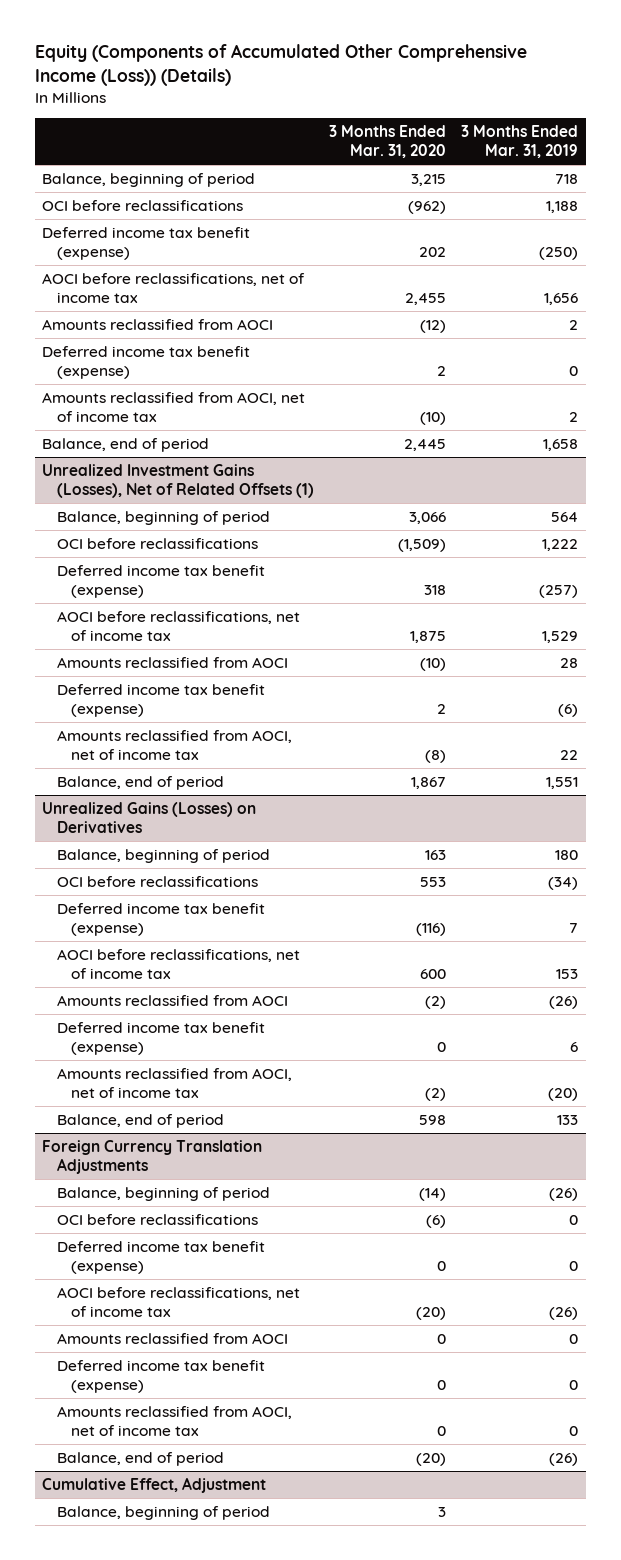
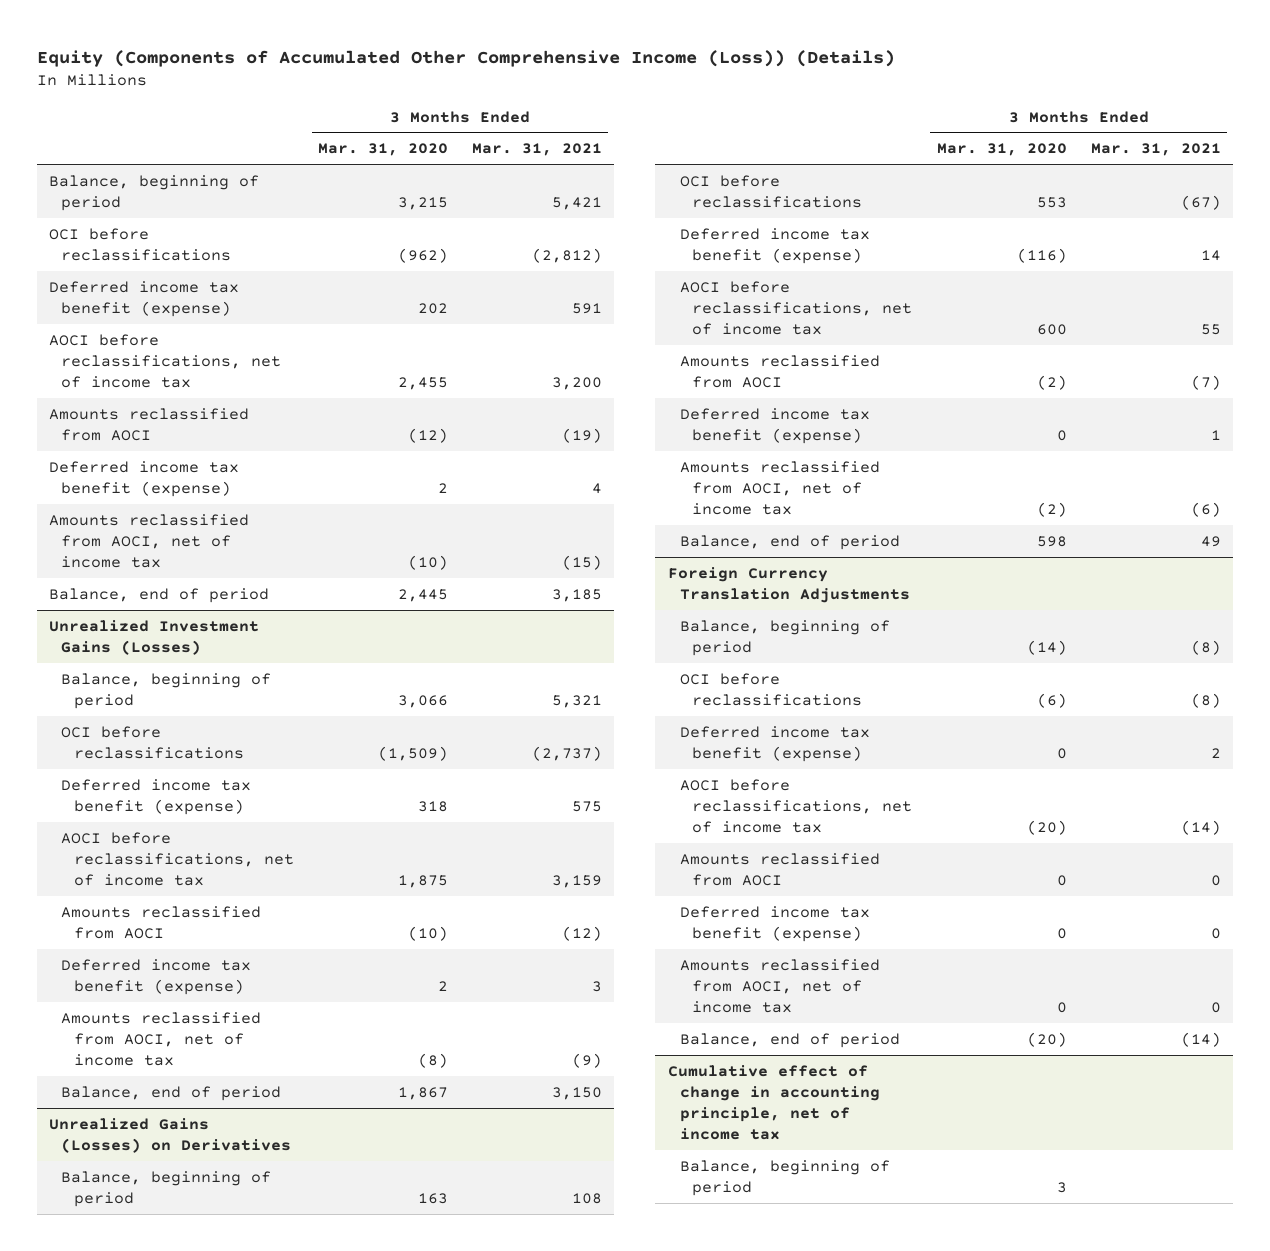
[461,124,579,159] 3 Months Ended Mar. 31, 2019 -> none
none -> [472,143,603,157] Mar. 31, 2021
[42,464,314,499] Unrealized Investment Gains (Losses), Net of Related Offsets (1) -> [49,619,260,655] Unrealized Investment Gains (Losses)
[42,1477,267,1494] Cumulative Effect, Adjustment -> none
none -> [667,1064,880,1141] Cumulative effect of change in accounting principle, net of income tax

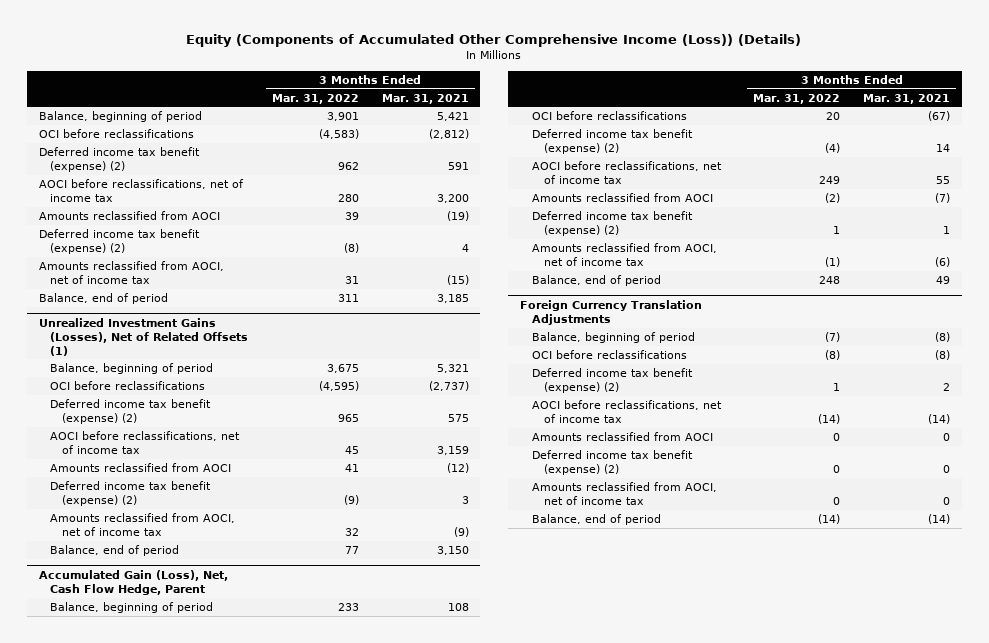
[318,143,449,157] Mar. 31, 2020 -> none
none -> [271,93,359,104] Mar. 31, 2022
[49,280,240,317] Deferred income tax benefit (expense) -> [38,147,200,172] Deferred income tax benefit (expense) (2)
[49,460,240,497] Deferred income tax benefit (expense) -> [38,229,200,254] Deferred income tax benefit (expense) (2)
[49,619,260,655] Unrealized Investment Gains (Losses) -> [38,317,249,356] Unrealized Investment Gains (Losses), Net of Related Offsets (1)
[61,778,252,815] Deferred income tax benefit (expense) -> [50,399,212,424] Deferred income tax benefit (expense) (2)
[61,958,252,995] Deferred income tax benefit (expense) -> [50,481,212,506] Deferred income tax benefit (expense) (2)
[49,1117,292,1153] Unrealized Gains (Losses) on Derivatives -> [38,569,228,595] Accumulated Gain (Loss), Net, Cash Flow Hedge, Parent
[679,227,870,264] Deferred income tax benefit (expense) -> [531,129,693,154] Deferred income tax benefit (expense) (2)
[679,407,870,444] Deferred income tax benefit (expense) -> [531,211,693,236] Deferred income tax benefit (expense) (2)
[679,725,870,762] Deferred income tax benefit (expense) -> [531,368,693,393] Deferred income tax benefit (expense) (2)
[679,905,870,942] Deferred income tax benefit (expense) -> [531,450,693,475] Deferred income tax benefit (expense) (2)
[667,1064,880,1141] Cumulative effect of change in accounting principle, net of income tax -> none
[679,1159,890,1196] Balance, beginning of period -> none

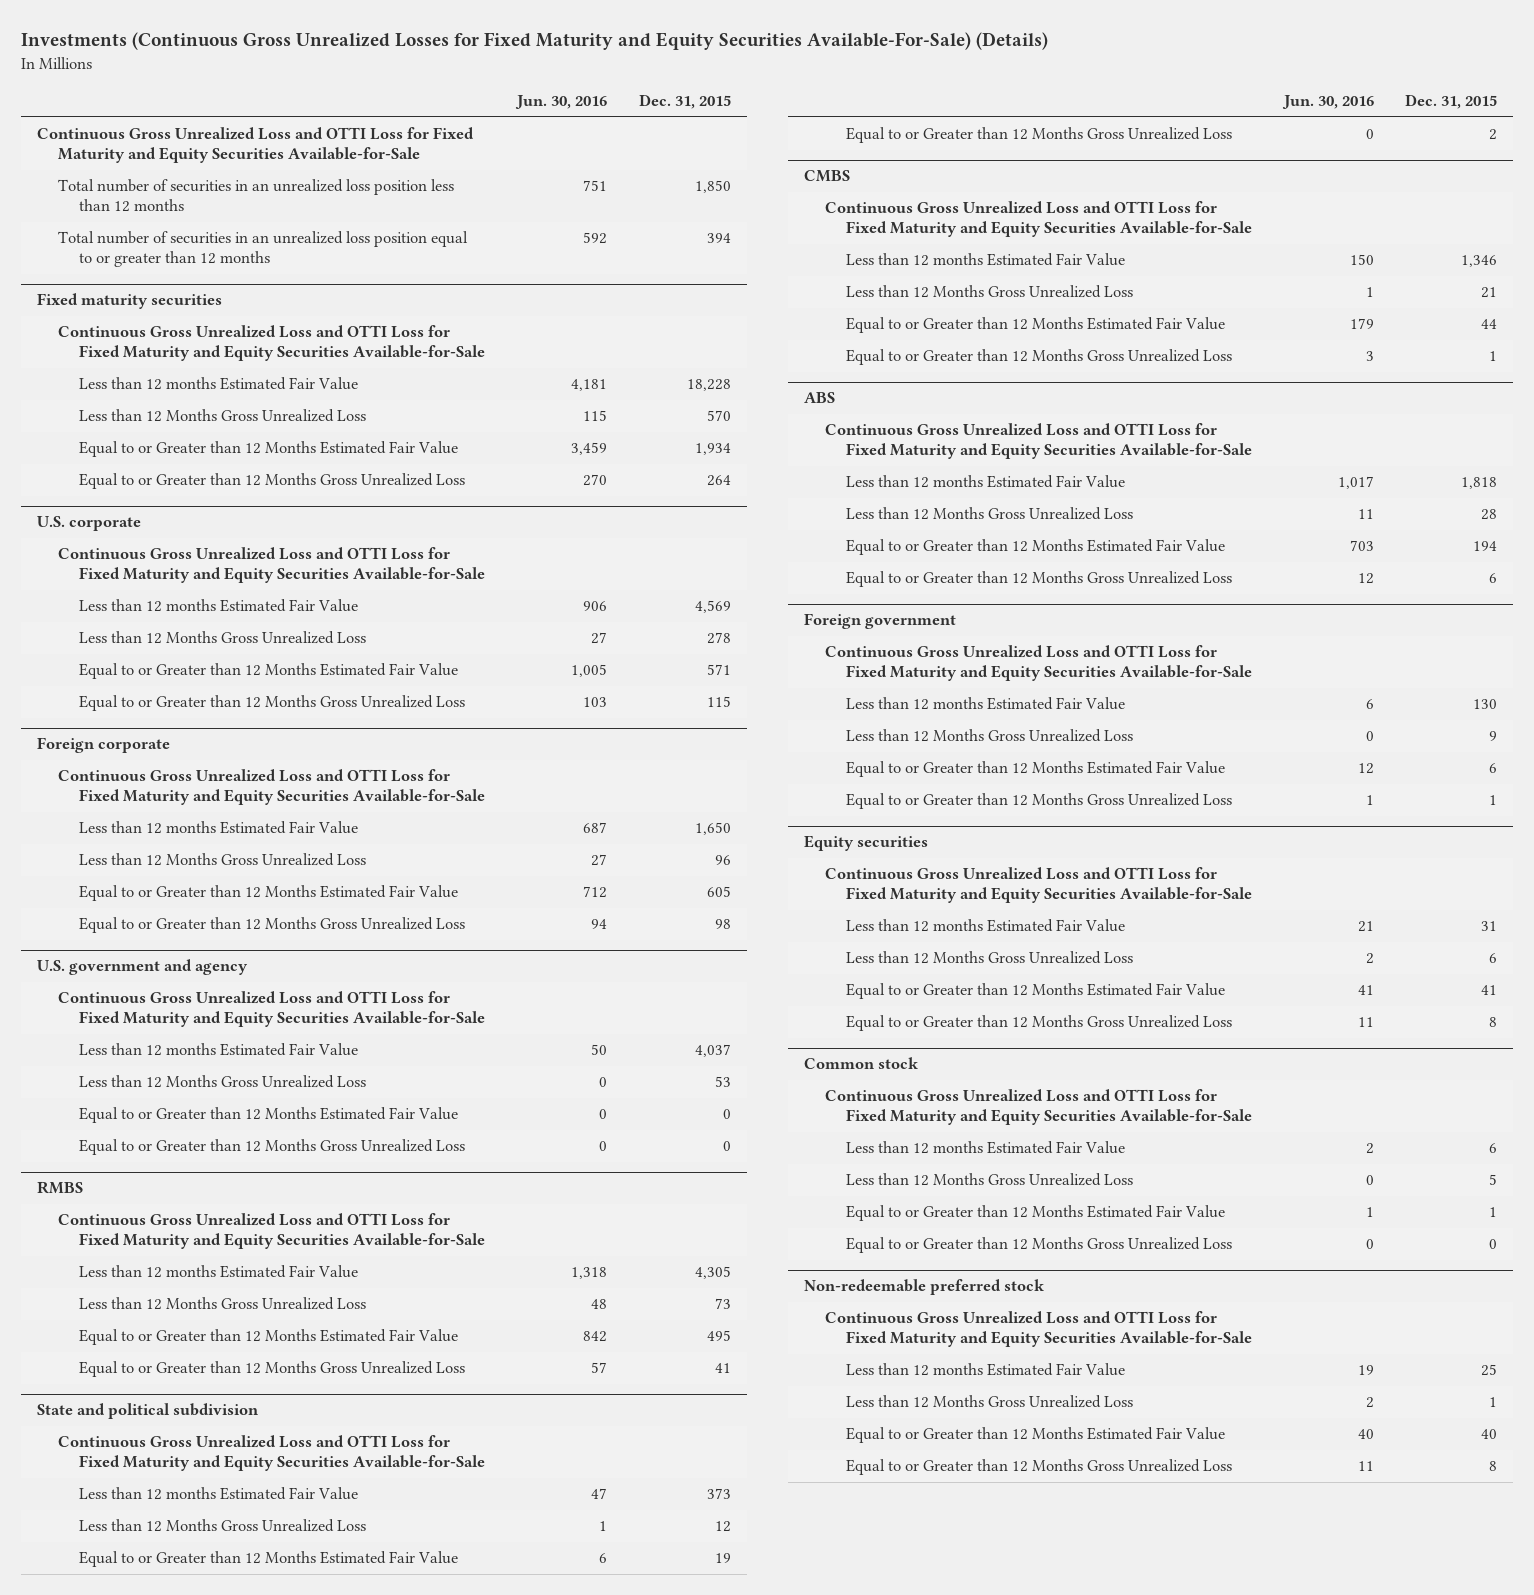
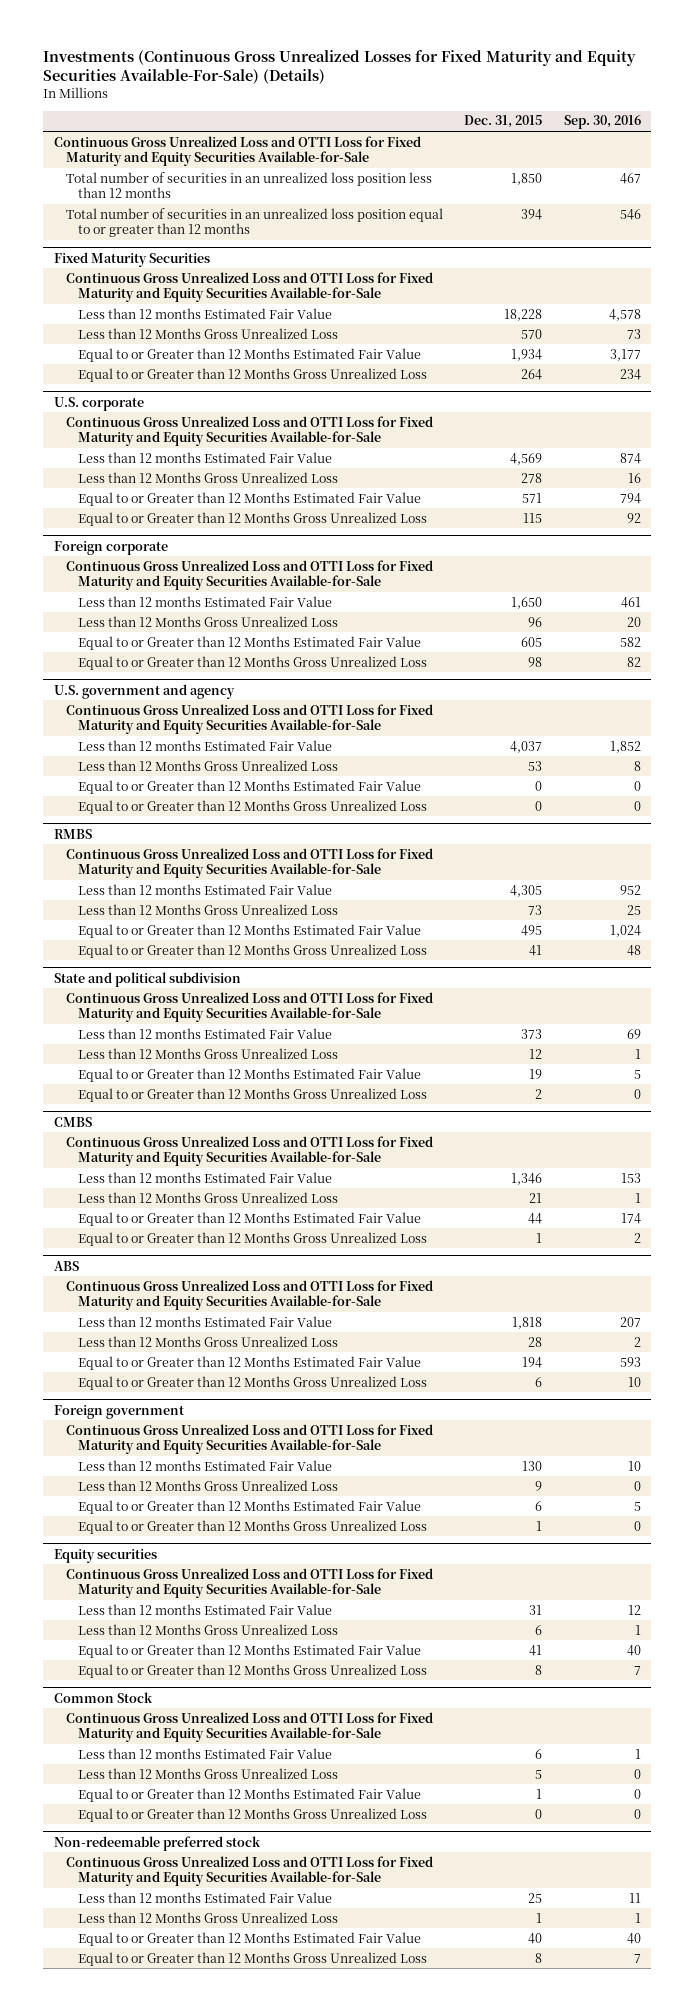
[514,95,607,110] Jun. 30, 2016 -> none
none -> [563,115,641,130] Sep. 30, 2016
[36,293,222,310] Fixed maturity securities -> [53,251,210,267] Fixed Maturity Securities
[803,1057,918,1070] Common stock -> [53,1691,153,1703] Common Stock

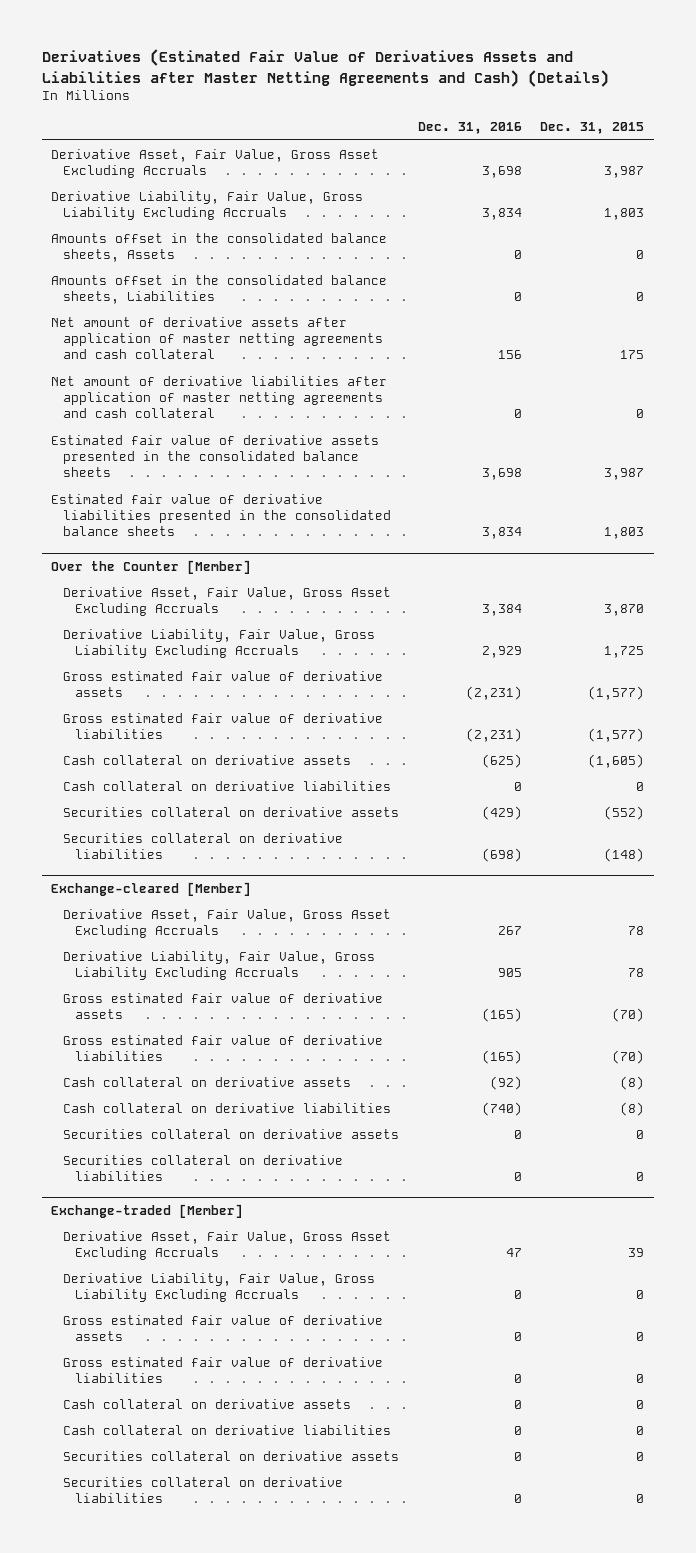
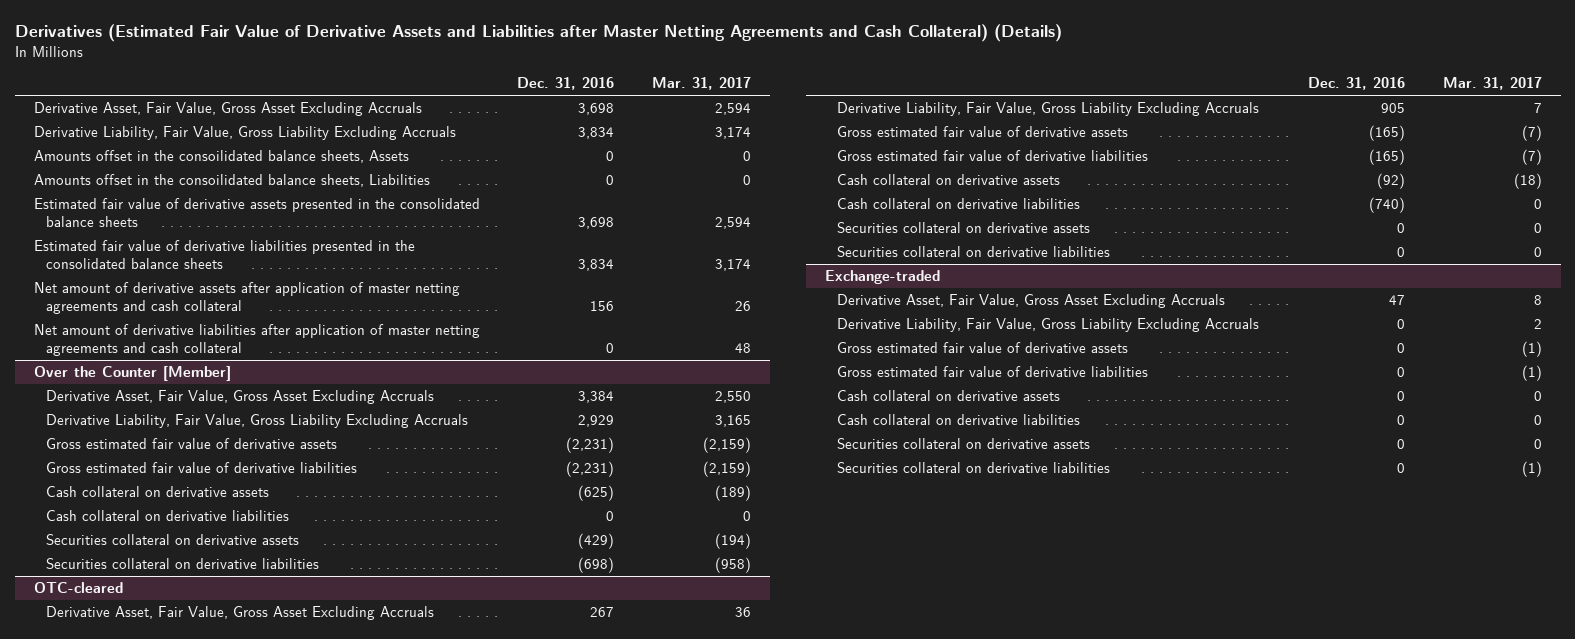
[41,49,609,87] Derivatives (Estimated Fair Value of Derivatives Assets and Liabilities after Master Netting Agreements and Cash) (Details) -> [14,24,1062,43] Derivatives (Estimated Fair Value of Derivative Assets and Liabilities after Master Netting Agreements and Cash Collateral) (Details)
[540,122,645,135] Dec. 31, 2015 -> none
none -> [651,77,751,91] Mar. 31, 2017
[51,232,388,262] Amounts offset in the consolidated balance sheets, Assets -> [33,150,409,164] Amounts offset in the consoilidated balance sheets, Assets
[51,274,388,304] Amounts offset in the consolidated balance sheets, Liabilities -> [33,174,430,188] Amounts offset in the consoilidated balance sheets, Liabilities
[51,316,383,360] Net amount of derivative assets after application of master netting agreements and cash collateral -> [33,282,460,314] Net amount of derivative assets after application of master netting agreements and cash collateral
[51,375,388,419] Net amount of derivative liabilities after application of master netting agreements and cash collateral -> [33,324,480,356] Net amount of derivative liabilities after application of master netting agreements and cash collateral
[51,881,252,896] Exchange-cleared [Member] -> [33,582,123,594] OTC-cleared
[51,1203,244,1218] Exchange-traded [Member] -> [824,270,940,285] Exchange-traded

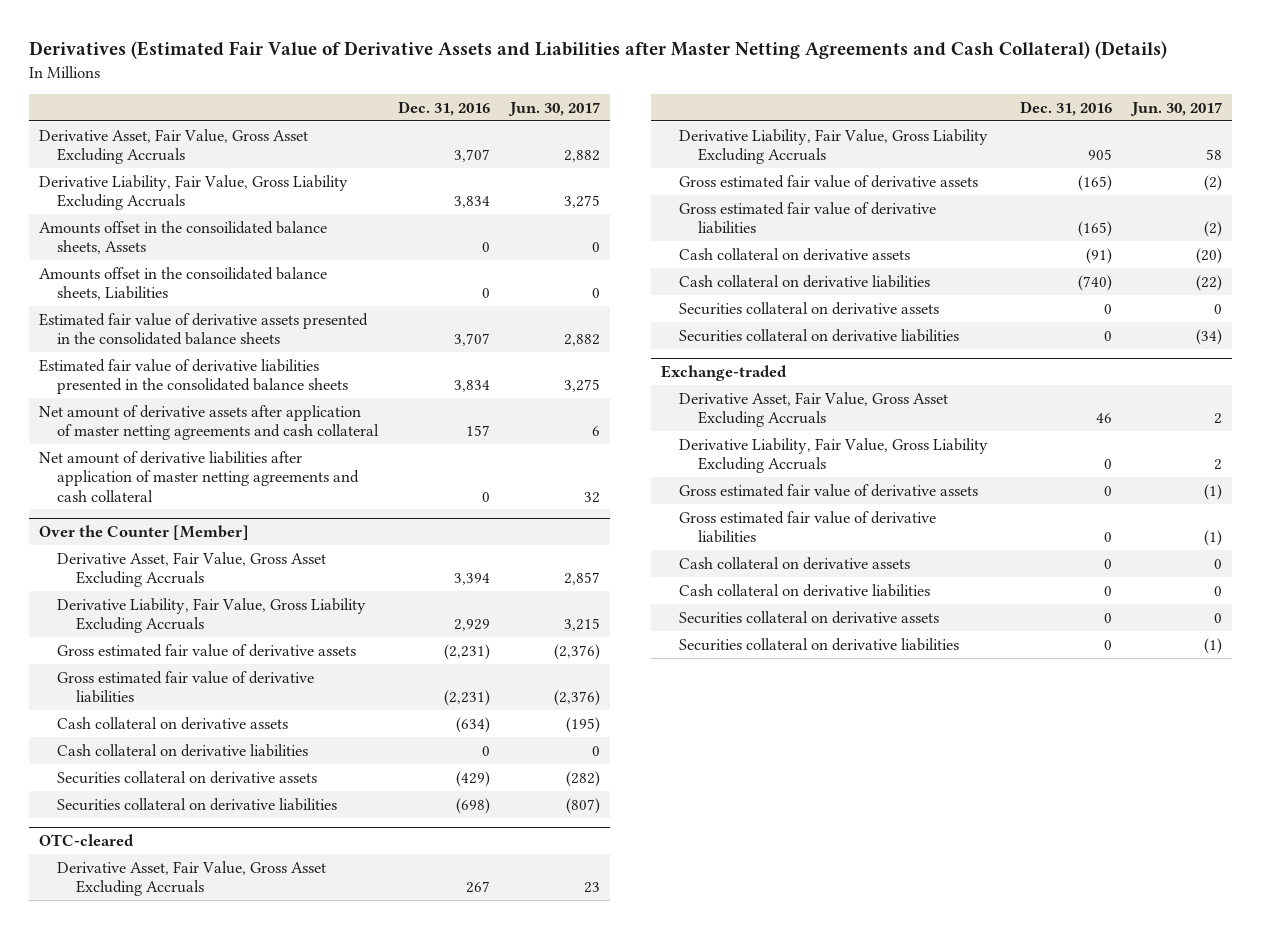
[651,77,751,91] Mar. 31, 2017 -> none
none -> [507,101,600,116] Jun. 30, 2017
[578,103,615,116] 3,698 -> [454,149,491,163] 3,707
[578,216,615,229] 3,698 -> [454,333,491,347] 3,707
[590,300,615,311] 156 -> [466,425,491,437] 157
[578,391,615,404] 3,384 -> [454,573,491,586] 3,394
[578,485,615,502] (625) -> [456,716,491,733] (634)
[1377,173,1406,190] (92) -> [1086,247,1113,264] (91)
[1389,295,1406,306] 47 -> [1096,413,1113,424] 46

